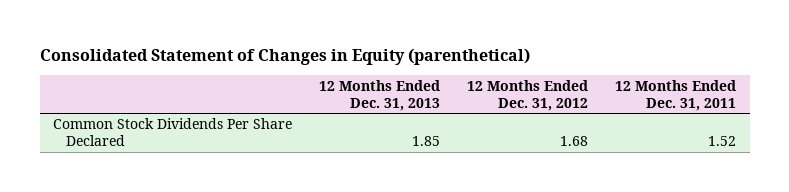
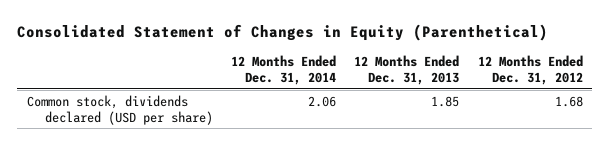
[39,48,530,66] Consolidated Statement of Changes in Equity (parenthetical) -> [17,24,549,42] Consolidated Statement of Changes in Equity (Parenthetical)
[615,79,737,111] 12 Months Ended Dec. 31, 2011 -> none
none -> [231,54,337,85] 12 Months Ended Dec. 31, 2014
[53,118,293,147] Common Stock Dividends Per Share Declared -> [26,94,213,125] Common stock, dividends declared (USD per share)

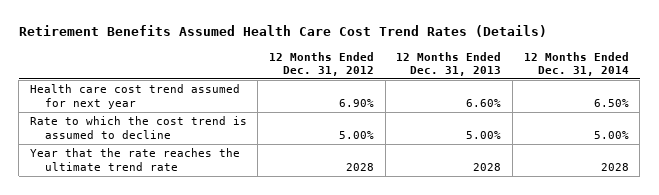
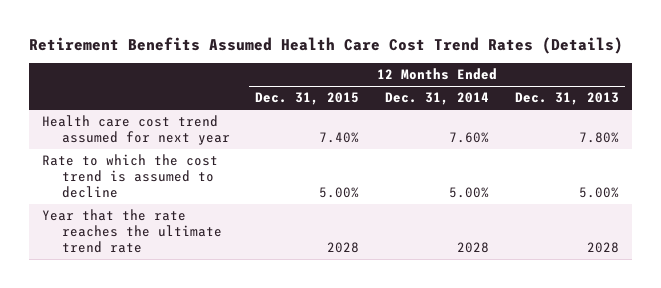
[269,51,375,76] 12 Months Ended Dec. 31, 2012 -> none
none -> [255,92,360,106] Dec. 31, 2015
[466,98,502,107] 6.60% -> [579,132,620,144] 7.80%
[593,98,629,107] 6.50% -> [449,132,490,144] 7.60%

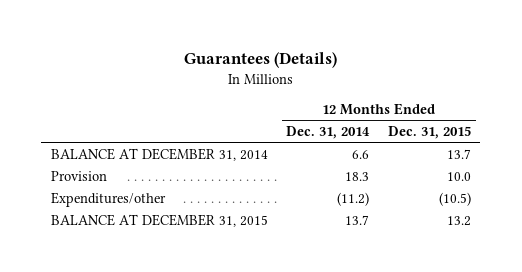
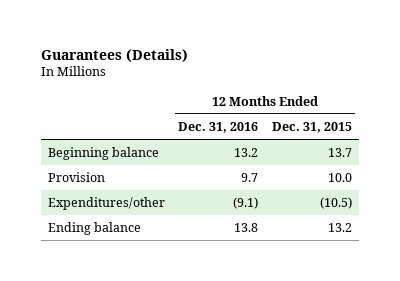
[286,125,371,139] Dec. 31, 2014 -> none
none -> [178,122,259,134] Dec. 31, 2016
[50,147,268,161] BALANCE AT DECEMBER 31, 2014 -> [47,147,159,161] Beginning balance
[50,213,268,227] BALANCE AT DECEMBER 31, 2015 -> [47,222,141,236] Ending balance

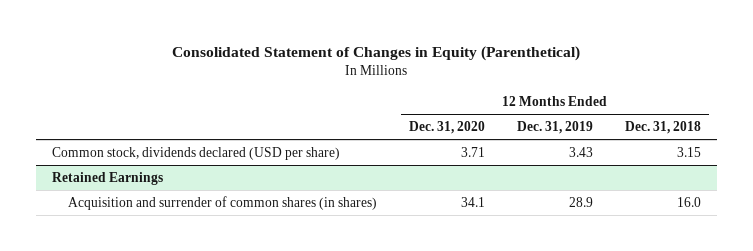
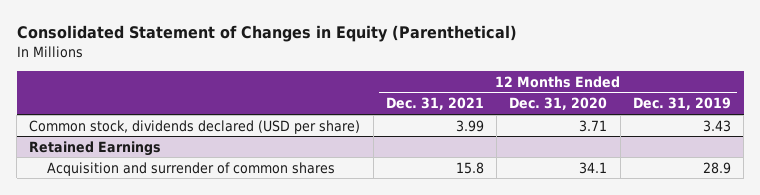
[625,121,702,135] Dec. 31, 2018 -> none
none -> [385,97,484,111] Dec. 31, 2021
[67,196,377,211] Acquisition and surrender of common shares (in shares) -> [47,161,336,176] Acquisition and surrender of common shares

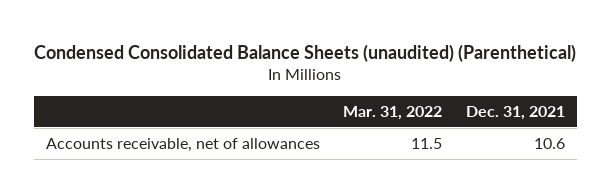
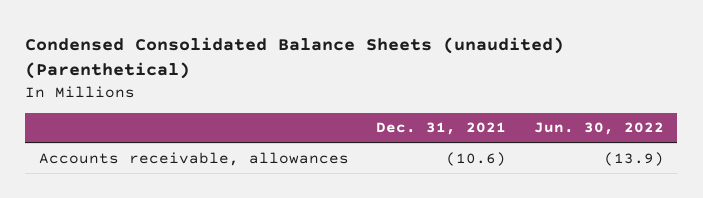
[343,106,443,121] Mar. 31, 2022 -> none
none -> [533,122,664,136] Jun. 30, 2022
[45,138,320,153] Accounts receivable, net of allowances -> [39,151,350,166] Accounts receivable, allowances
[533,138,565,150] 10.6 -> [446,151,507,166] (10.6)

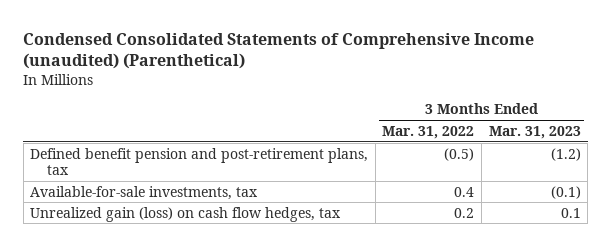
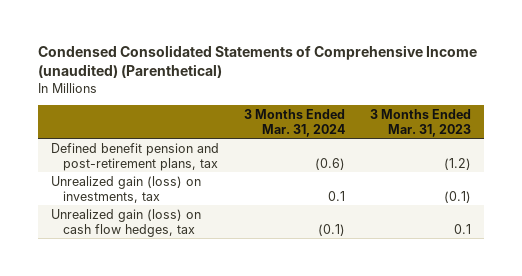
[382,125,475,139] Mar. 31, 2022 -> none
none -> [244,108,346,137] 3 Months Ended Mar. 31, 2024
[30,185,259,200] Available-for-sale investments, tax -> [50,175,201,203] Unrealized gain (loss) on investments, tax

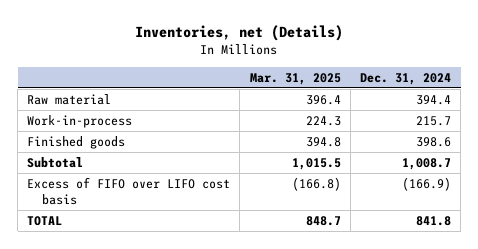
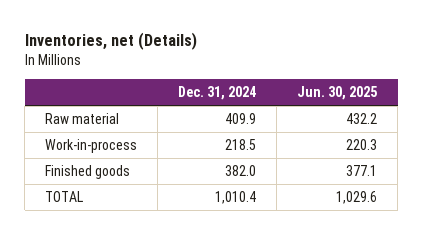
[249,72,341,85] Mar. 31, 2025 -> none
none -> [297,85,378,100] Jun. 30, 2025
[27,156,84,168] Subtotal -> none
[27,176,231,205] Excess of FIFO over LIFO cost basis -> none
[415,94,451,105] 394.4 -> [225,112,257,124] 409.9
[415,115,451,126] 215.7 -> [225,138,257,150] 218.5
[415,136,451,147] 398.6 -> [225,164,257,176] 382.0
[415,215,451,226] 841.8 -> [215,190,257,204] 1,010.4

